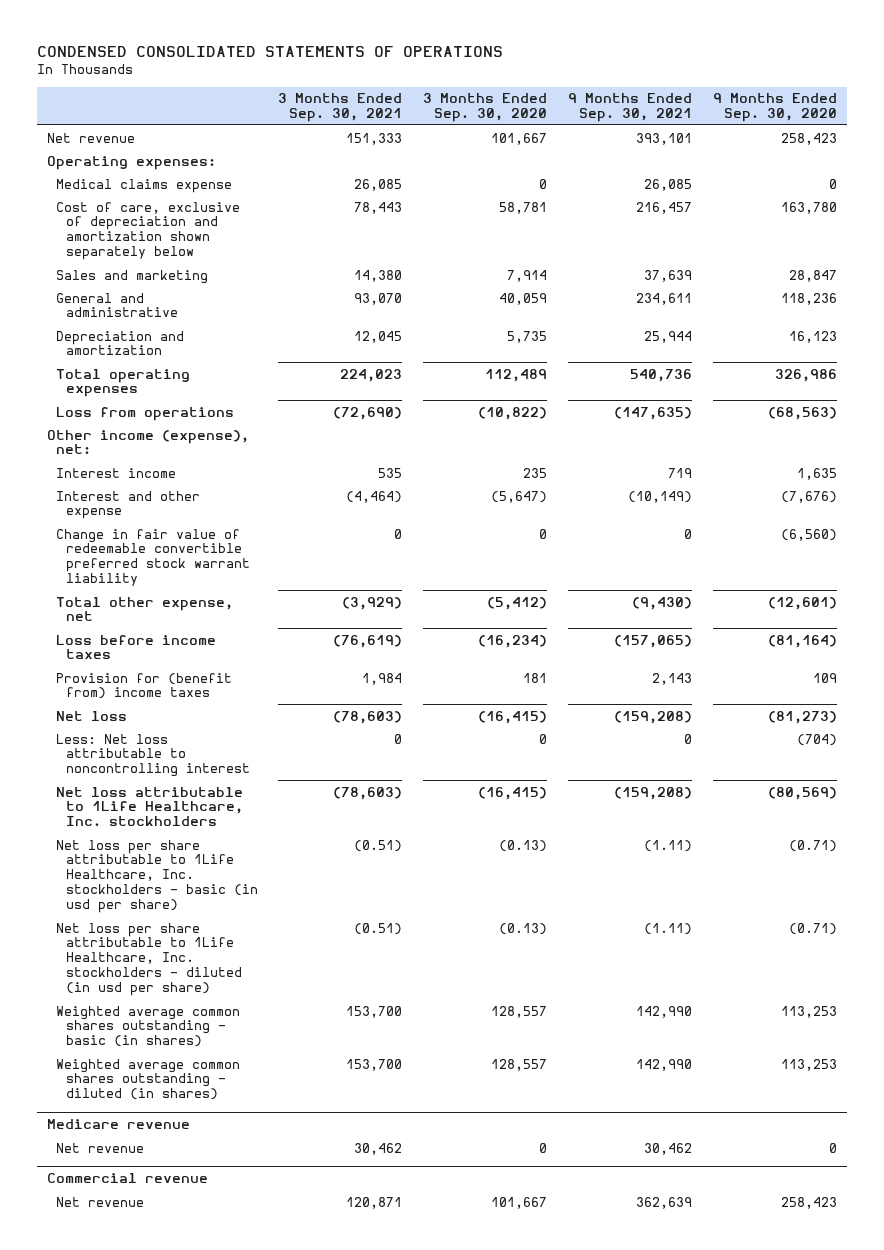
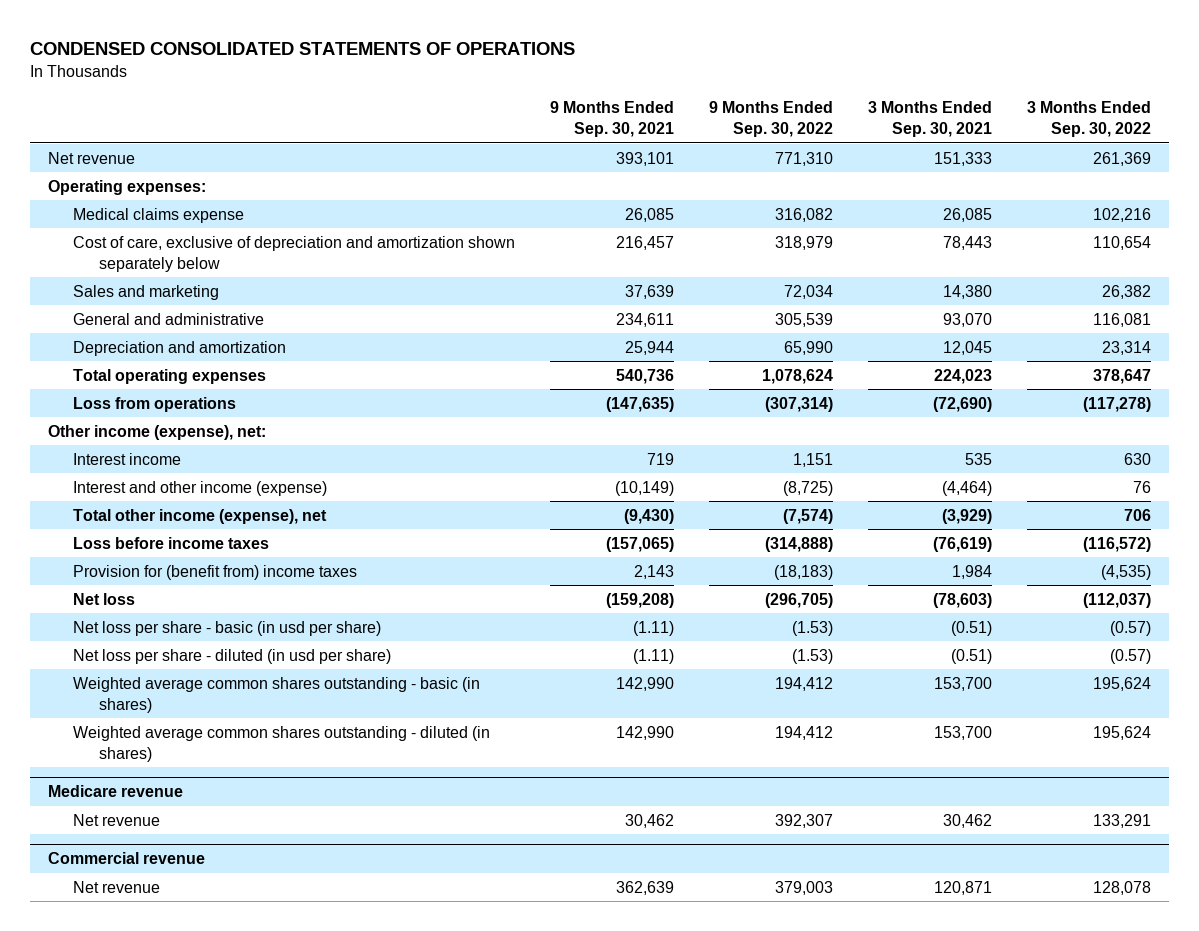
[423,93,548,122] 3 Months Ended Sep. 30, 2020 -> none
[712,93,837,122] 9 Months Ended Sep. 30, 2020 -> none
none -> [709,101,834,138] 9 Months Ended Sep. 30, 2022
none -> [1027,101,1152,138] 3 Months Ended Sep. 30, 2022
[56,528,250,586] Change in fair value of redeemable convertible preferred stock warrant liability -> none
[56,490,201,520] Interest and other expense -> [73,480,328,496] Interest and other income (expense)
[56,596,234,622] Total other expense, net -> [73,508,328,524] Total other income (expense), net
[56,733,250,778] Less: Net loss attributable to noncontrolling interest -> none
[56,786,244,827] Net loss attributable to 1Life Healthcare, Inc. stockholders -> none
[56,839,258,913] Net loss per share attributable to 1Life Healthcare, Inc. stockholders - basic (in usd per share) -> [73,620,382,636] Net loss per share - basic (in usd per share)
[56,922,242,996] Net loss per share attributable to 1Life Healthcare, Inc. stockholders - diluted (in usd per share) -> [73,648,392,664] Net loss per share - diluted (in usd per share)

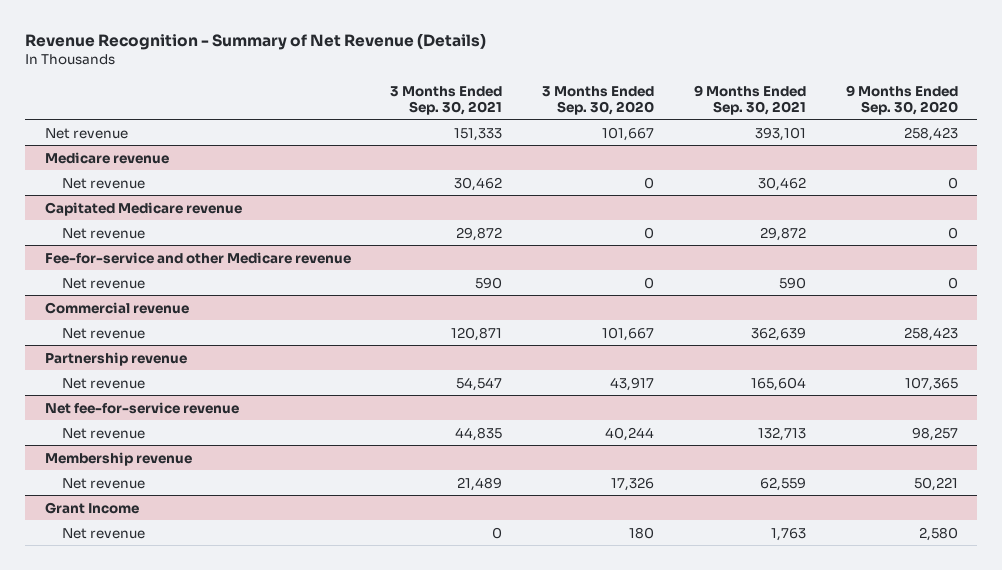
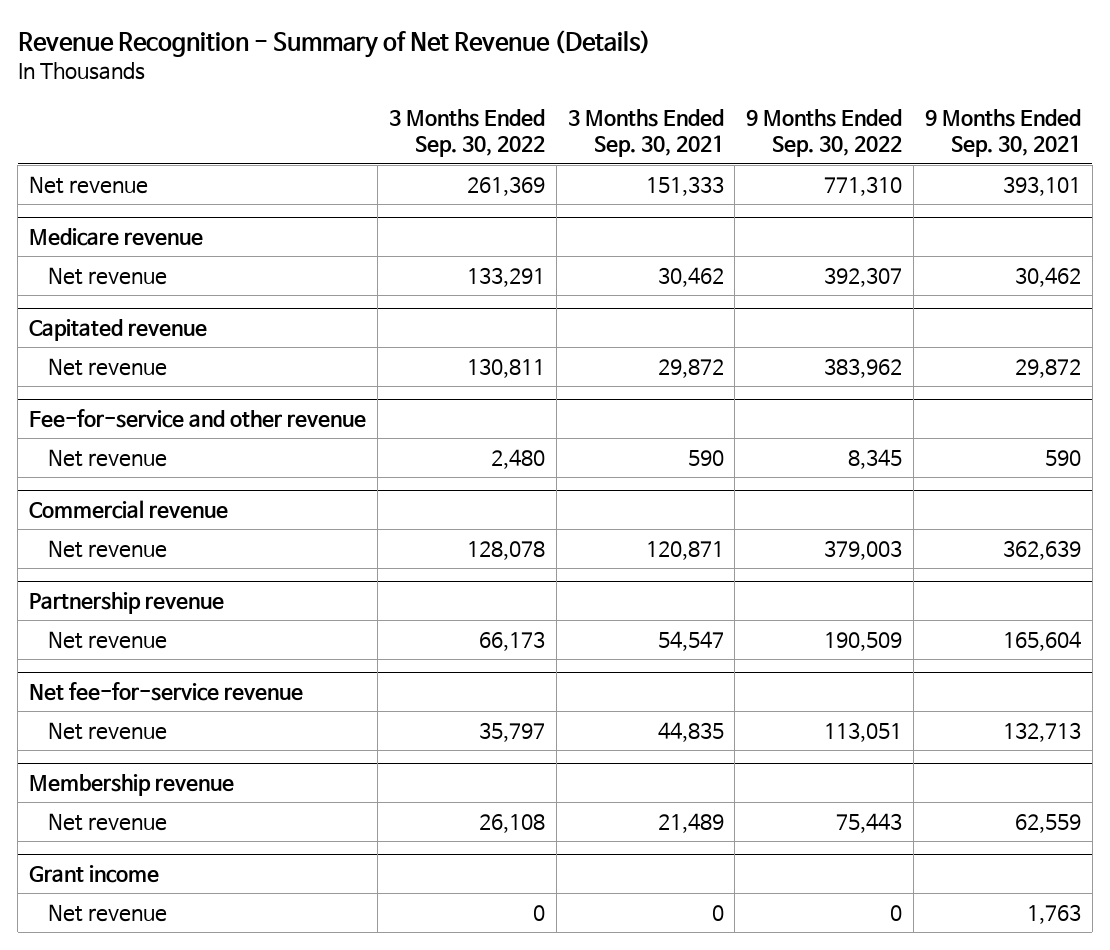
[542,85,655,115] 3 Months Ended Sep. 30, 2020 -> none
[845,84,958,115] 9 Months Ended Sep. 30, 2020 -> none
none -> [388,109,545,158] 3 Months Ended Sep. 30, 2022
none -> [746,109,903,158] 9 Months Ended Sep. 30, 2022
[44,201,242,216] Capitated Medicare revenue -> [29,319,208,342] Capitated revenue
[44,251,351,264] Fee-for-service and other Medicare revenue -> [29,409,367,429] Fee-for-service and other revenue
[44,501,139,514] Grant Income -> [29,865,160,884] Grant income

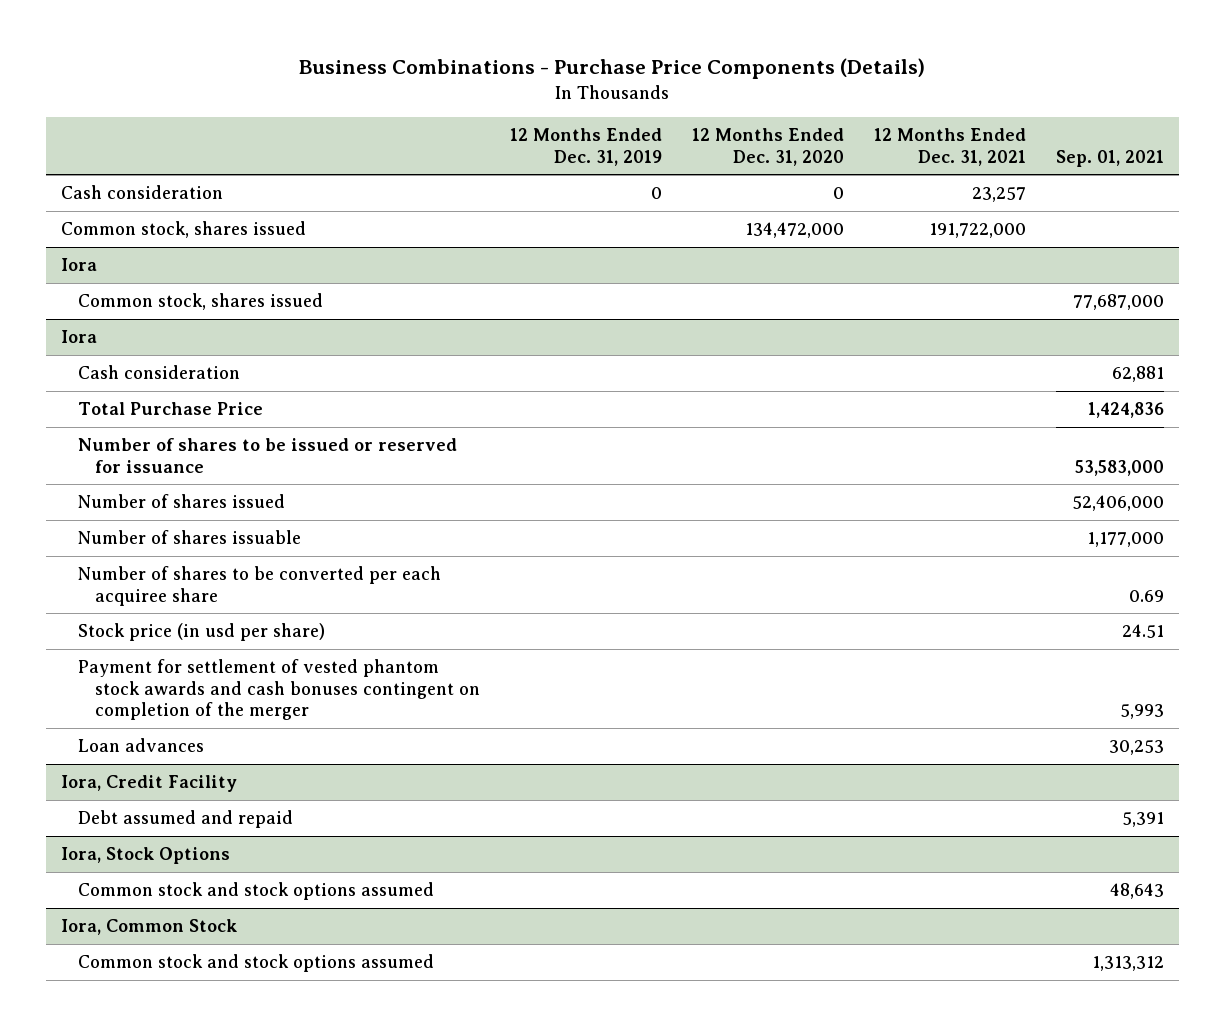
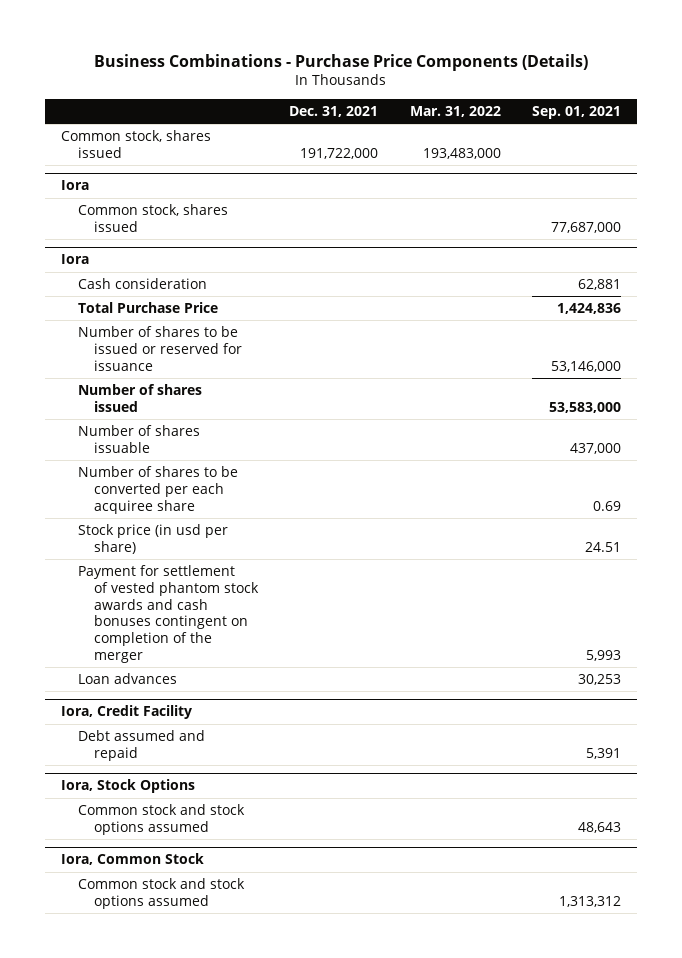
[509,127,662,166] 12 Months Ended Dec. 31, 2019 -> none
[691,127,844,166] 12 Months Ended Dec. 31, 2020 -> none
[873,127,1026,166] 12 Months Ended Dec. 31, 2021 -> none
none -> [289,106,379,118] Dec. 31, 2021
none -> [409,106,501,118] Mar. 31, 2022
[60,185,223,200] Cash consideration -> none
[1074,459,1164,476] 53,583,000 -> [551,360,622,372] 53,146,000
[1071,495,1164,512] 52,406,000 -> [549,401,622,413] 53,583,000
[1086,532,1164,548] 1,177,000 -> [570,442,622,454] 437,000

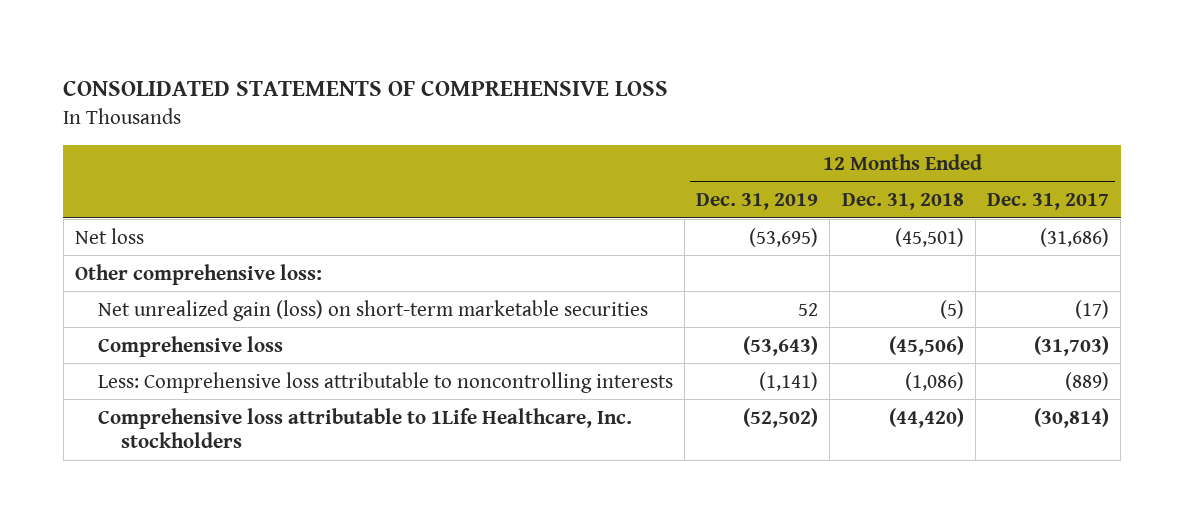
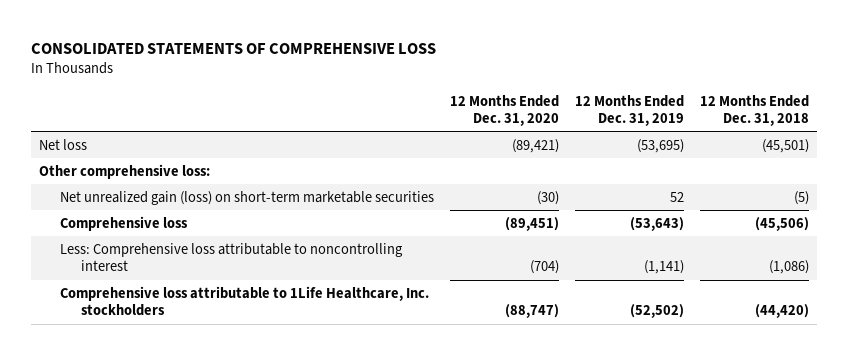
[987,192,1110,210] Dec. 31, 2017 -> none
none -> [450,94,560,127] 12 Months Ended Dec. 31, 2020
[97,371,673,393] Less: Comprehensive loss attributable to noncontrolling interests -> [60,242,404,272] Less: Comprehensive loss attributable to noncontrolling interest

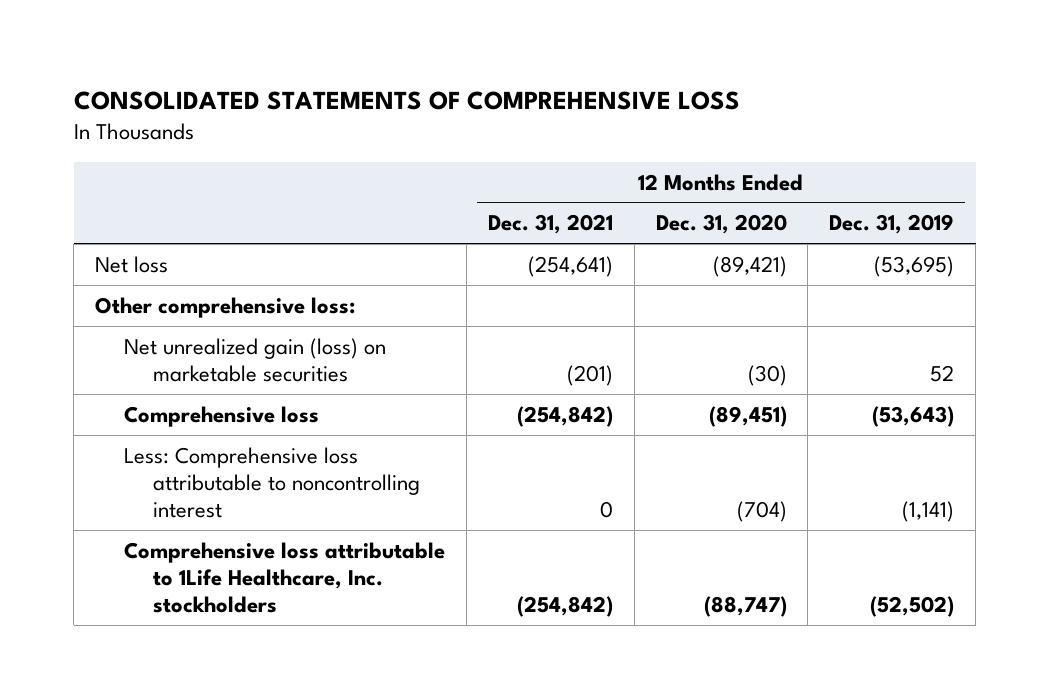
[700,94,810,127] 12 Months Ended Dec. 31, 2018 -> none
none -> [487,214,613,235] Dec. 31, 2021
[60,190,435,205] Net unrealized gain (loss) on short-term marketable securities -> [123,337,386,383] Net unrealized gain (loss) on marketable securities

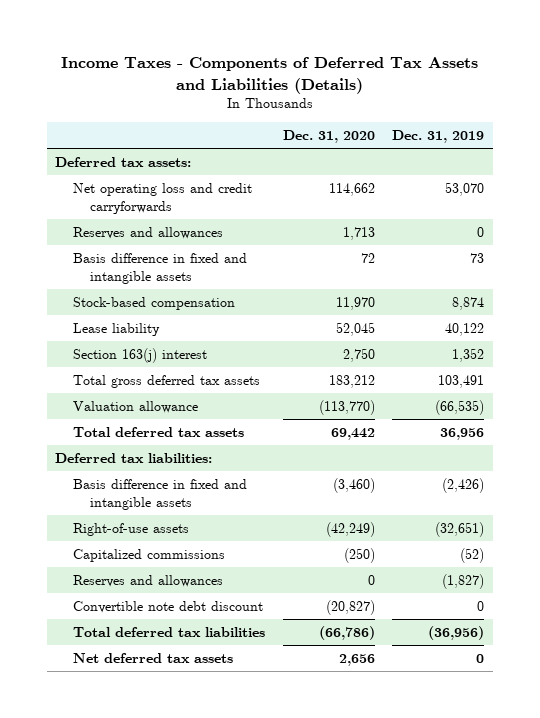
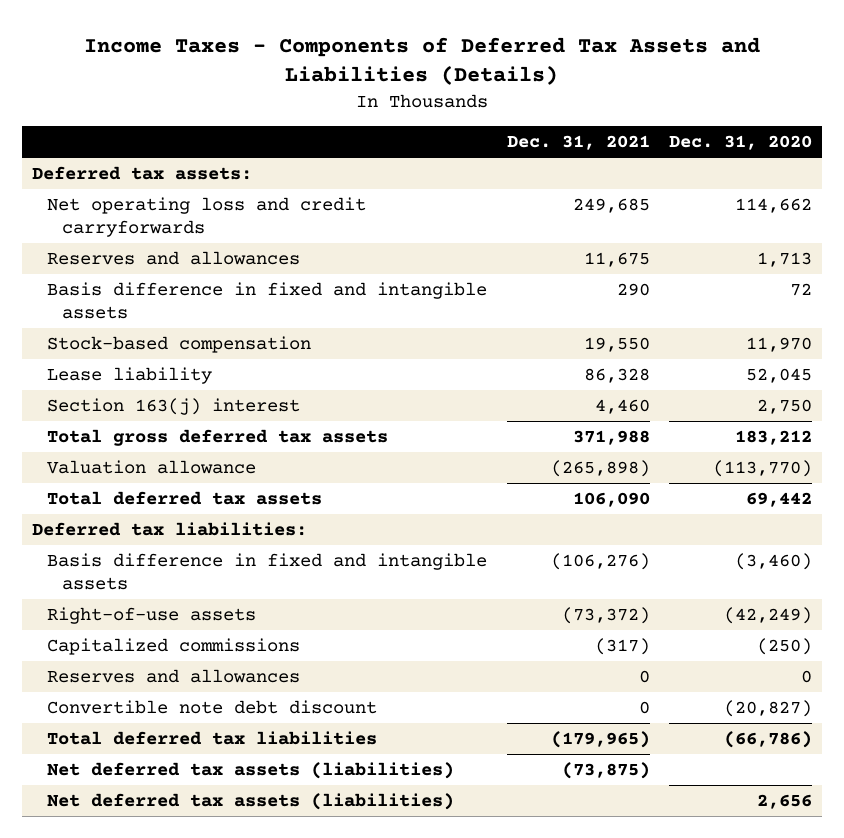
[392,129,485,143] Dec. 31, 2019 -> none
none -> [506,135,650,151] Dec. 31, 2021
none -> [47,762,455,780] Net deferred tax assets (liabilities)
[72,652,233,663] Net deferred tax assets -> [47,793,455,811] Net deferred tax assets (liabilities)

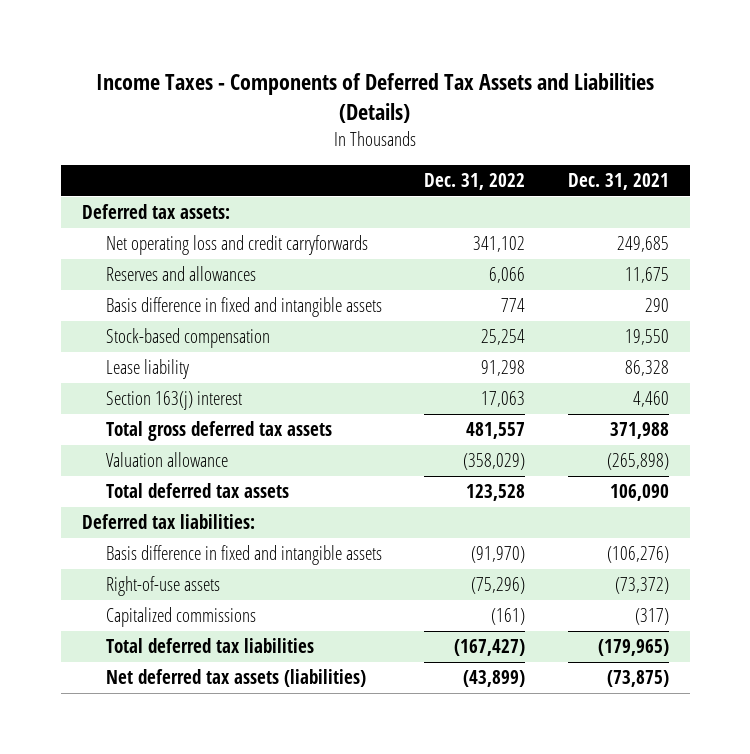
[669,135,813,151] Dec. 31, 2020 -> none
none -> [424,173,526,191] Dec. 31, 2022
[47,669,301,684] Reserves and allowances -> none
[47,700,378,715] Convertible note debt discount -> none
[47,793,455,811] Net deferred tax assets (liabilities) -> none

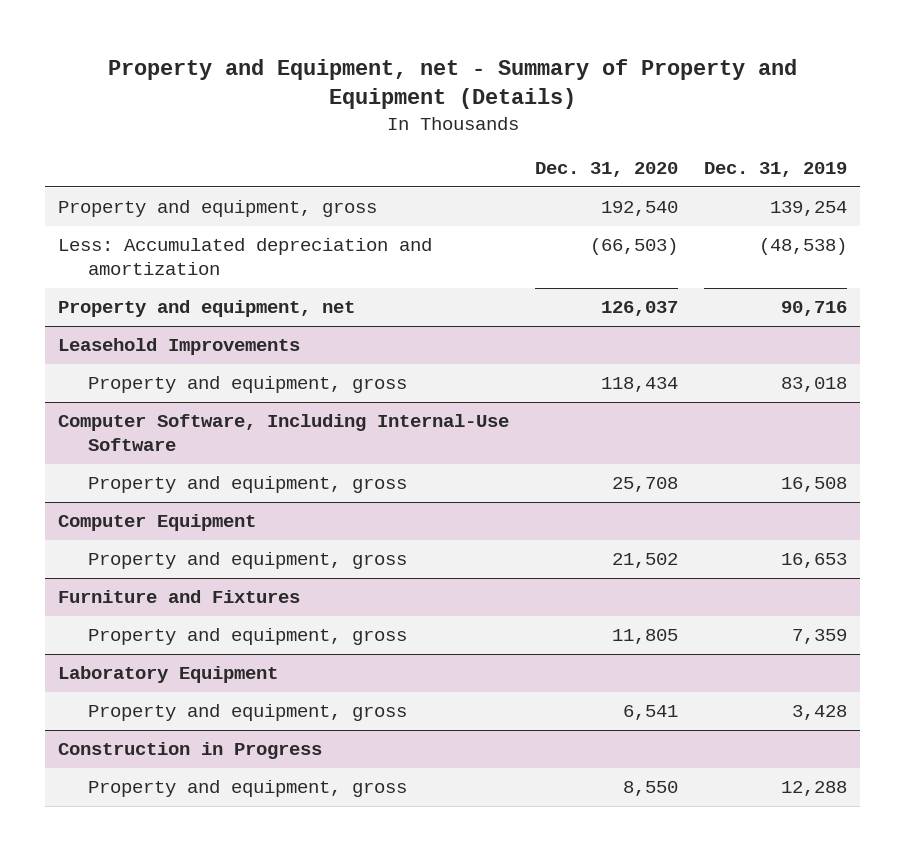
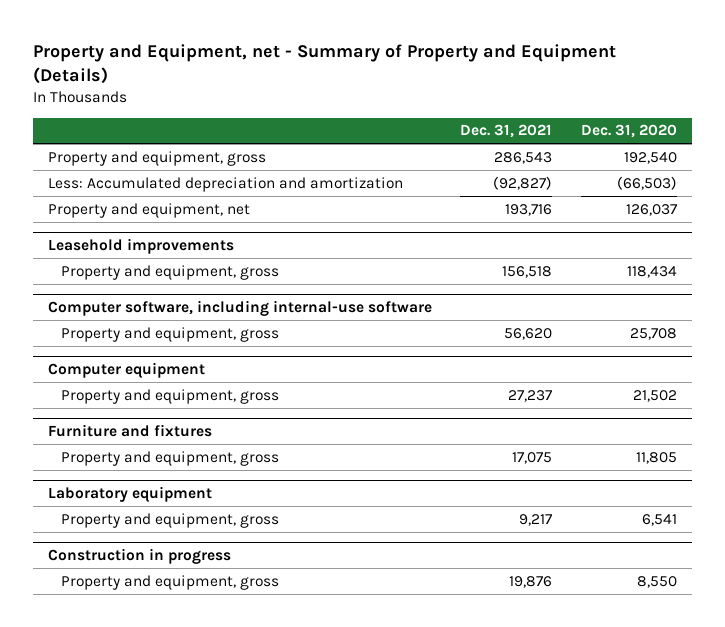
[703,162,847,178] Dec. 31, 2019 -> none
none -> [460,124,553,139] Dec. 31, 2021
[58,338,301,356] Leasehold Improvements -> [47,237,234,254] Leasehold improvements
[58,414,510,452] Computer Software, Including Internal-Use Software -> [47,299,432,316] Computer software, including internal-use software
[58,514,257,532] Computer Equipment -> [47,361,205,378] Computer equipment
[58,590,301,604] Furniture and Fixtures -> [47,423,212,437] Furniture and fixtures
[58,666,279,684] Laboratory Equipment -> [47,485,212,502] Laboratory equipment
[58,742,323,760] Construction in Progress -> [47,547,231,564] Construction in progress

